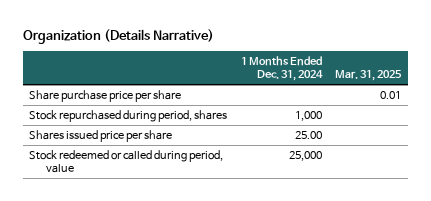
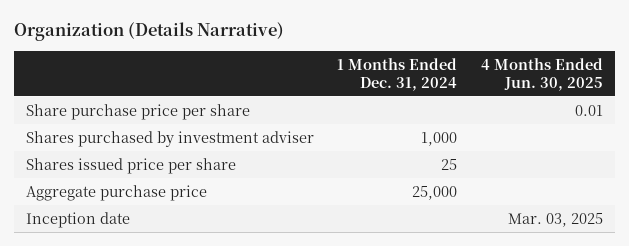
[335,70,403,82] Mar. 31, 2025 -> none
none -> [480,57,603,91] 4 Months Ended Jun. 30, 2025
[29,109,228,122] Stock repurchased during period, shares -> [25,130,314,147] Shares purchased by investment adviser
[294,130,322,139] 25.00 -> [441,158,458,170] 25
[29,149,224,174] Stock redeemed or called during period, value -> [25,184,207,201] Aggregate purchase price
none -> [25,211,130,228] Inception date

